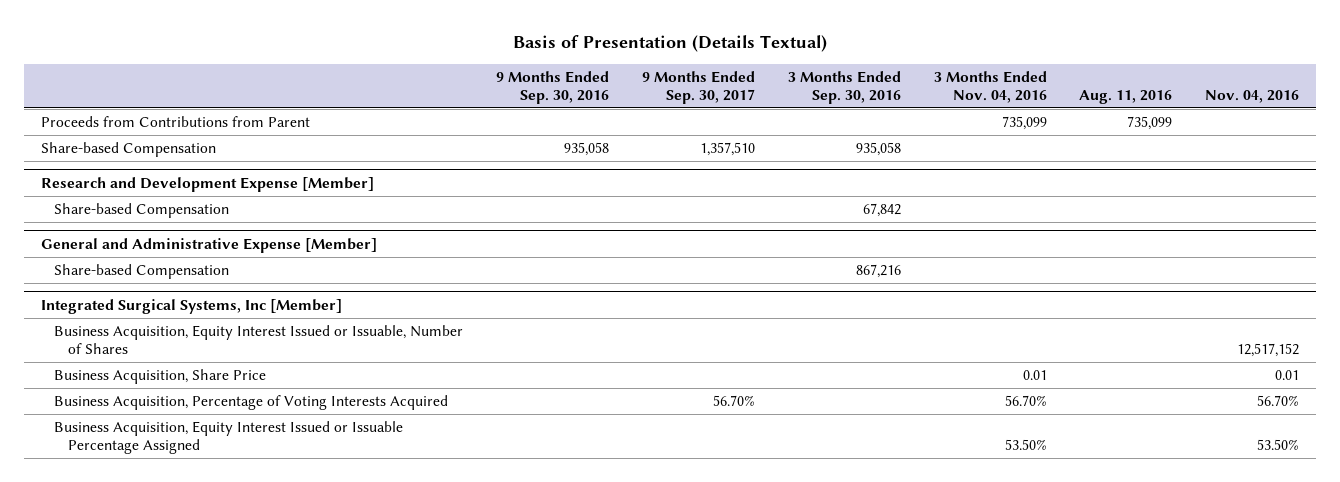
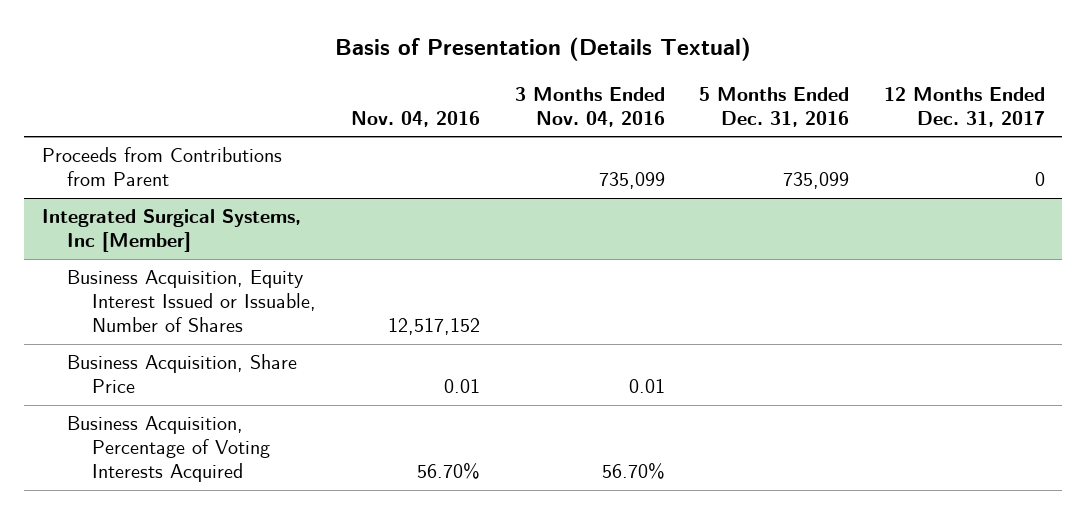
[496,70,610,104] 9 Months Ended Sep. 30, 2016 -> none
[641,70,755,104] 9 Months Ended Sep. 30, 2017 -> none
[787,70,901,104] 3 Months Ended Sep. 30, 2016 -> none
[1079,89,1173,104] Aug. 11, 2016 -> none
none -> [699,86,850,127] 5 Months Ended Dec. 31, 2016
none -> [883,86,1045,127] 12 Months Ended Dec. 31, 2017
[40,141,216,157] Share-based Compensation -> none
[40,176,374,192] Research and Development Expense [Member] -> none
[54,202,230,218] Share-based Compensation -> none
[40,237,377,253] General and Administrative Expense [Member] -> none
[54,263,230,279] Share-based Compensation -> none
[54,420,404,454] Business Acquisition, Equity Interest Issued or Issuable Percentage Assigned -> none

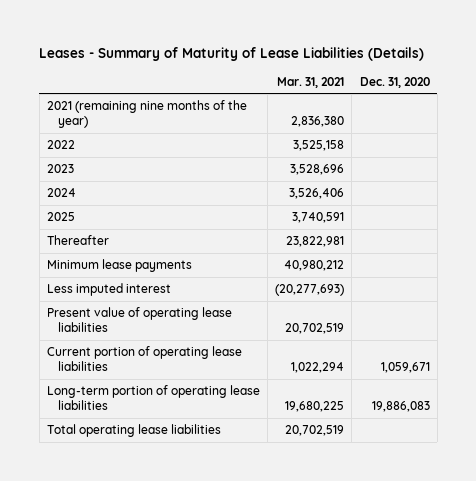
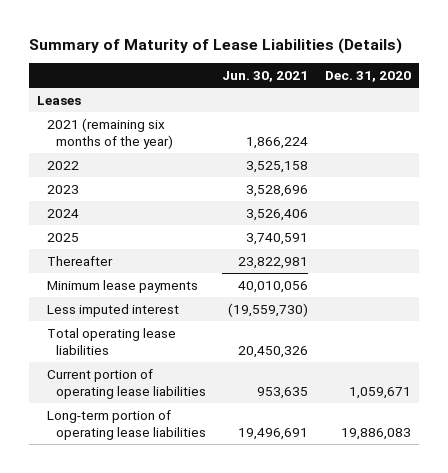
[39,46,425,61] Leases - Summary of Maturity of Lease Liabilities (Details) -> [29,37,403,54] Summary of Maturity of Lease Liabilities (Details)
[277,76,345,88] Mar. 31, 2021 -> none
none -> [222,70,309,82] Jun. 30, 2021
none -> [37,95,82,105] Leases
[46,100,247,129] 2021 (remaining nine months of the year) -> [46,117,174,149] 2021 (remaining six months of the year)
[46,307,232,333] Present value of operating lease liabilities -> none
[46,424,221,438] Total operating lease liabilities -> [46,327,176,355] Total operating lease liabilities

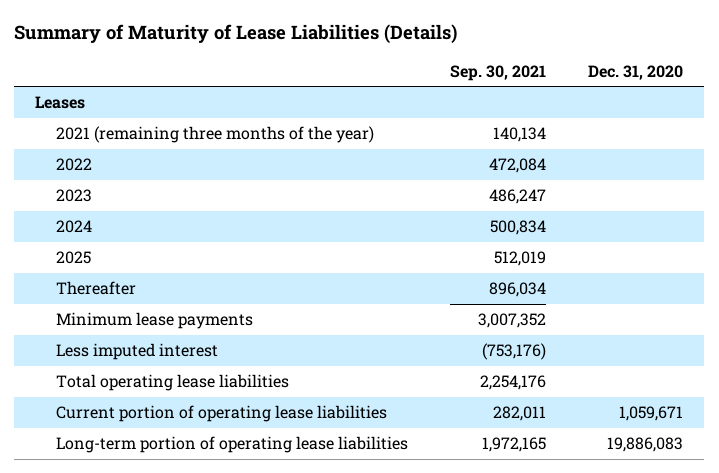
[222,70,309,82] Jun. 30, 2021 -> none
none -> [449,64,546,81] Sep. 30, 2021
[46,117,174,149] 2021 (remaining six months of the year) -> [55,126,374,144] 2021 (remaining three months of the year)

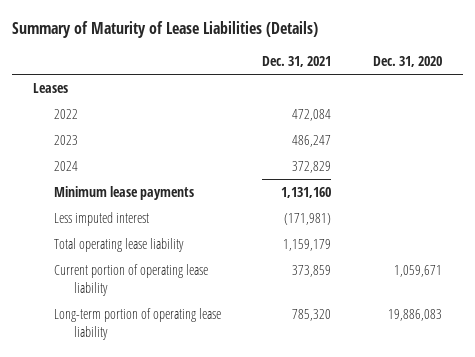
[449,64,546,81] Sep. 30, 2021 -> none
none -> [262,56,332,68] Dec. 31, 2021
[55,126,374,144] 2021 (remaining three months of the year) -> none
[55,251,91,265] 2025 -> none
[55,281,136,296] Thereafter -> none
[55,374,289,392] Total operating lease liabilities -> [53,238,184,253] Total operating lease liability
[55,405,387,423] Current portion of operating lease liabilities -> [53,264,208,296] Current portion of operating lease liability
[55,436,408,454] Long-term portion of operating lease liabilities -> [53,308,221,340] Long-term portion of operating lease liability

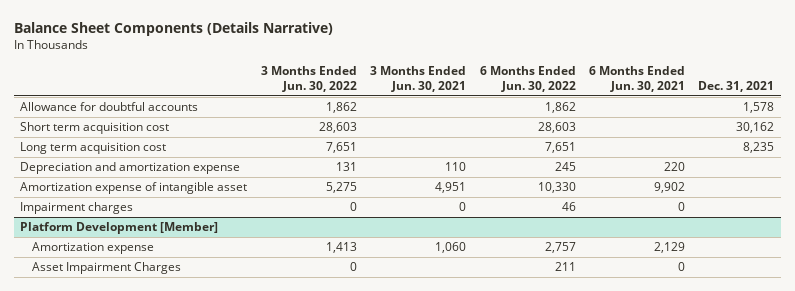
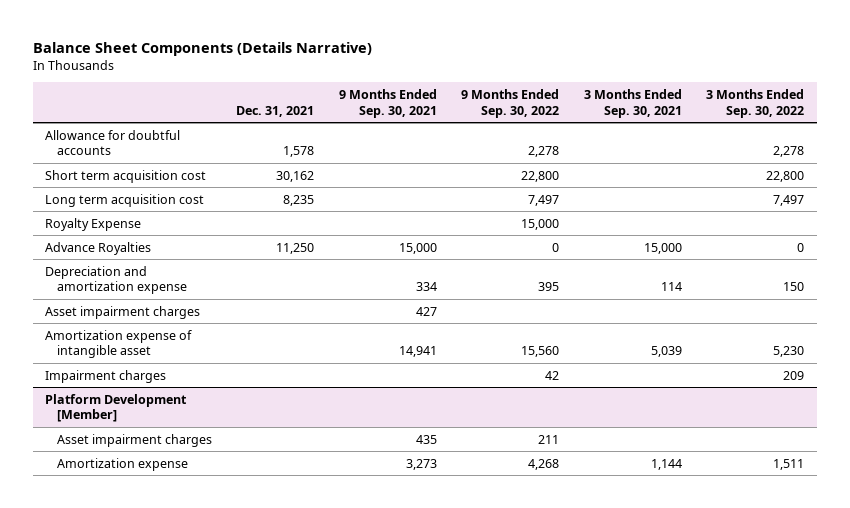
[260,66,357,92] 3 Months Ended Jun. 30, 2022 -> none
[370,66,467,92] 3 Months Ended Jun. 30, 2021 -> none
[479,66,576,92] 6 Months Ended Jun. 30, 2022 -> none
[588,66,685,92] 6 Months Ended Jun. 30, 2021 -> none
none -> [338,88,437,118] 9 Months Ended Sep. 30, 2021
none -> [461,88,560,118] 9 Months Ended Sep. 30, 2022
none -> [583,88,682,118] 3 Months Ended Sep. 30, 2021
none -> [706,88,805,118] 3 Months Ended Sep. 30, 2022
none -> [45,217,142,231] Royalty Expense
none -> [45,241,152,255] Advance Royalties
none -> [45,305,201,319] Asset impairment charges
none -> [56,433,212,447] Asset impairment charges
[31,262,181,275] Asset Impairment Charges -> none

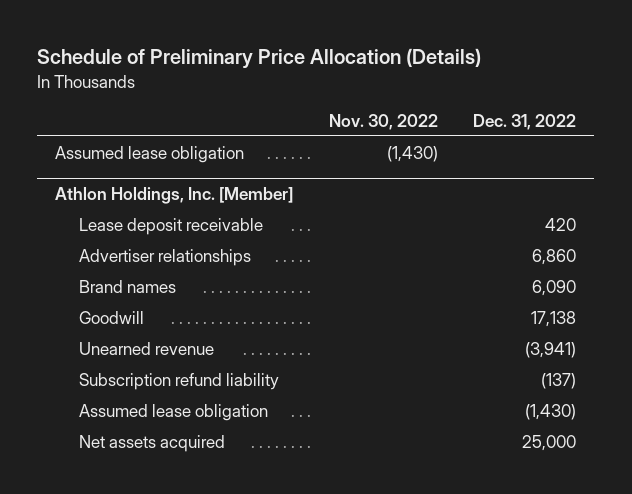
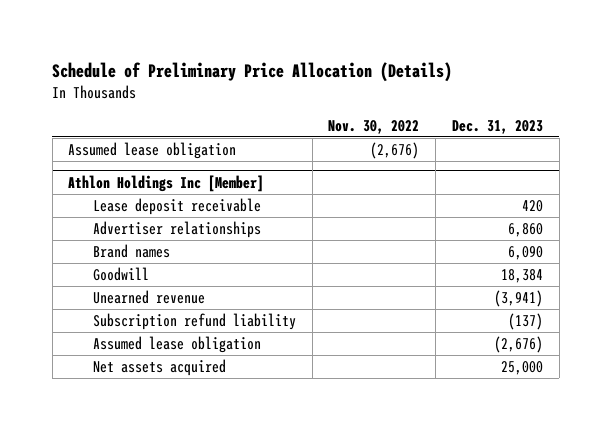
[473,113,577,130] Dec. 31, 2022 -> none
none -> [451,119,543,134] Dec. 31, 2023
[386,145,438,162] (1,430) -> [370,142,420,160] (2,676)
[55,187,294,205] Athlon Holdings, Inc. [Member] -> [68,174,265,192] Athlon Holdings Inc [Member]

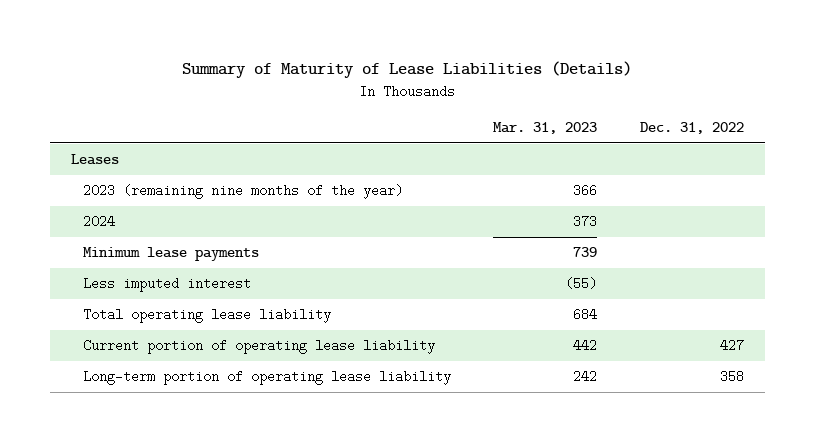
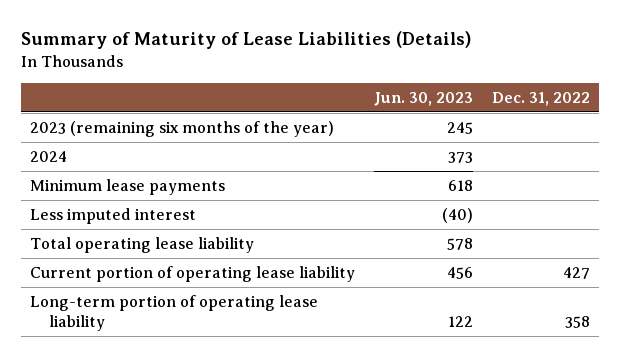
[493,122,598,135] Mar. 31, 2023 -> none
none -> [373,91,473,106] Jun. 30, 2023
[71,154,120,166] Leases -> none
[82,184,403,200] 2023 (remaining nine months of the year) -> [30,121,335,138] 2023 (remaining six months of the year)

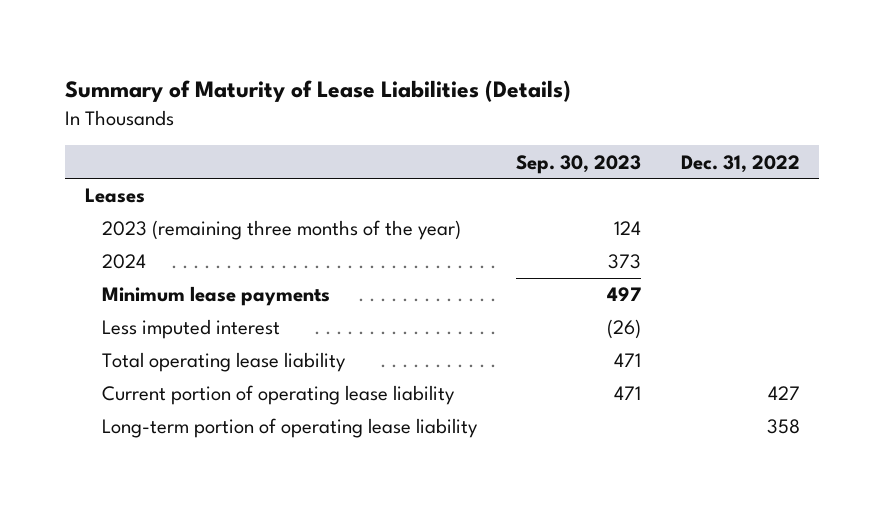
[373,91,473,106] Jun. 30, 2023 -> none
none -> [516,154,642,174] Sep. 30, 2023
none -> [84,188,145,204] Leases
[30,121,335,138] 2023 (remaining six months of the year) -> [101,220,461,241] 2023 (remaining three months of the year)

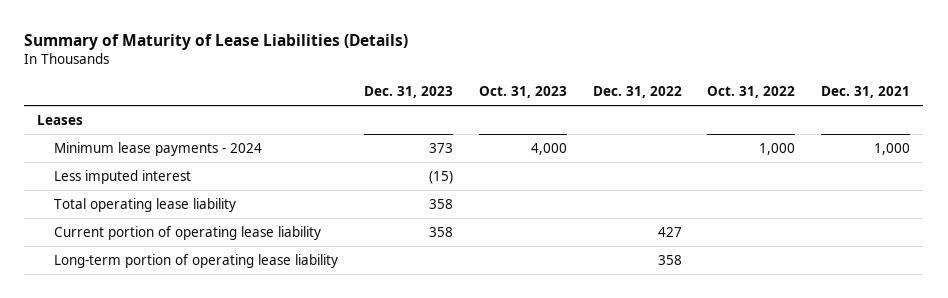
[516,154,642,174] Sep. 30, 2023 -> none
none -> [364,86,454,99] Dec. 31, 2023
none -> [478,86,567,99] Oct. 31, 2023
none -> [707,86,796,99] Oct. 31, 2022
none -> [821,86,911,99] Dec. 31, 2021
[101,220,461,241] 2023 (remaining three months of the year) -> none
[101,254,146,270] 2024 -> none
[101,286,330,307] Minimum lease payments -> [54,141,263,156] Minimum lease payments - 2024

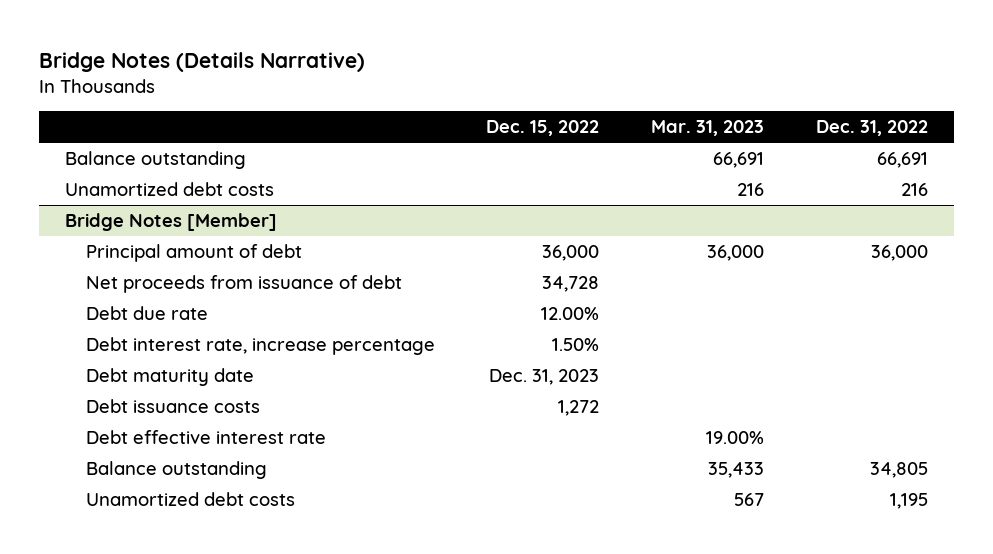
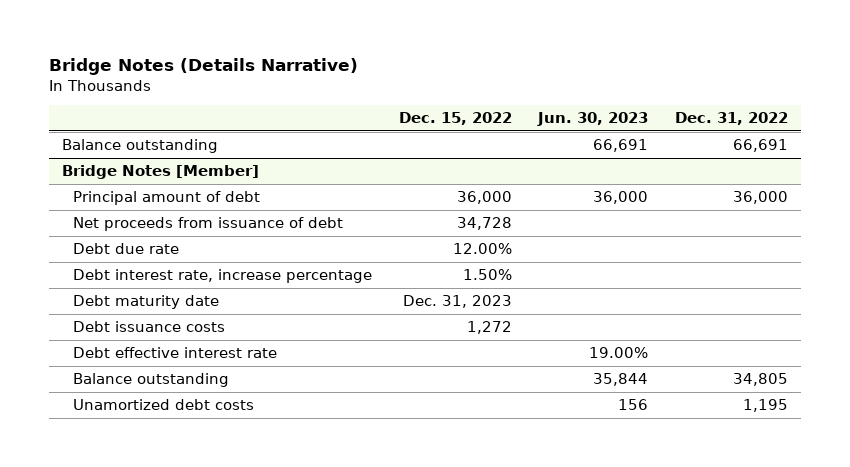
[651,120,765,137] Mar. 31, 2023 -> none
none -> [537,112,649,127] Jun. 30, 2023
[65,182,275,197] Unamortized debt costs -> none

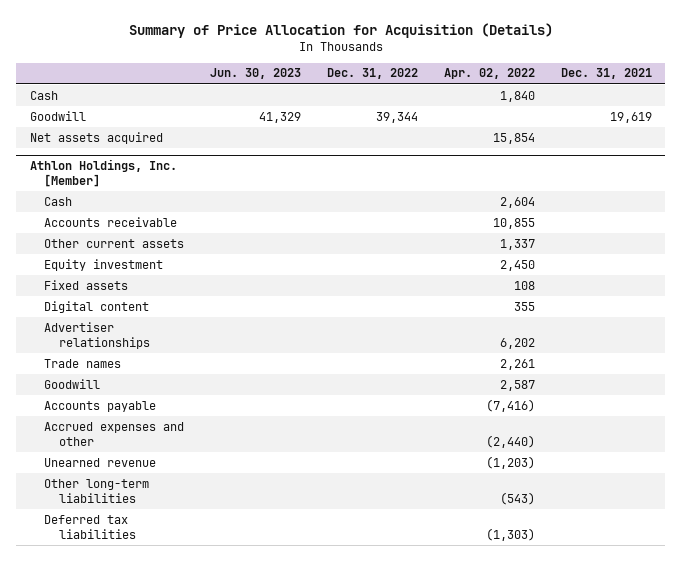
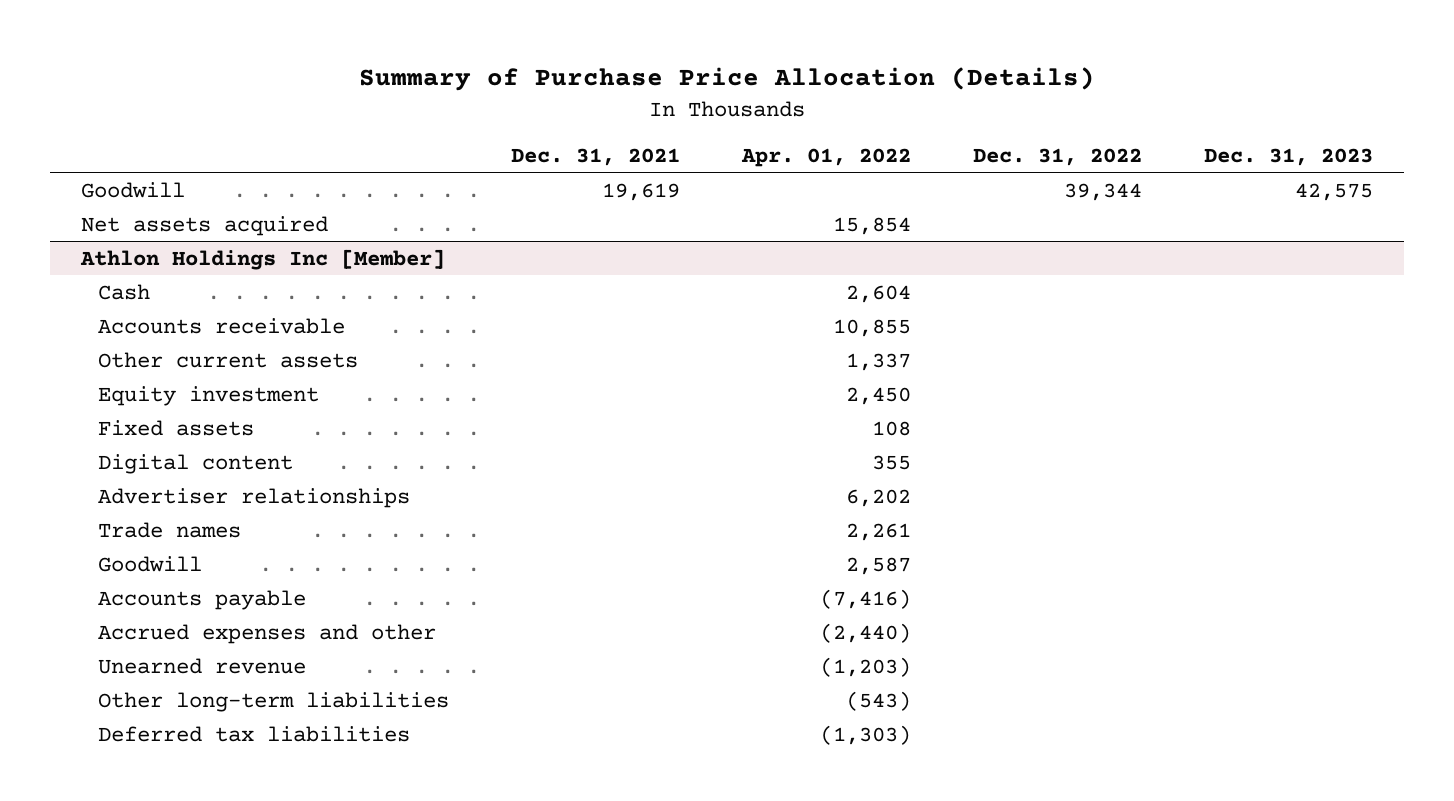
[128,22,553,38] Summary of Price Allocation for Acquisition (Details) -> [359,67,1096,92] Summary of Purchase Price Allocation (Details)
[210,68,302,80] Jun. 30, 2023 -> none
[444,68,536,80] Apr. 02, 2022 -> none
none -> [740,147,911,167] Apr. 01, 2022
none -> [1204,147,1374,166] Dec. 31, 2023
[29,90,58,100] Cash -> none
[29,159,177,188] Athlon Holdings, Inc. [Member] -> [80,248,446,270] Athlon Holdings Inc [Member]

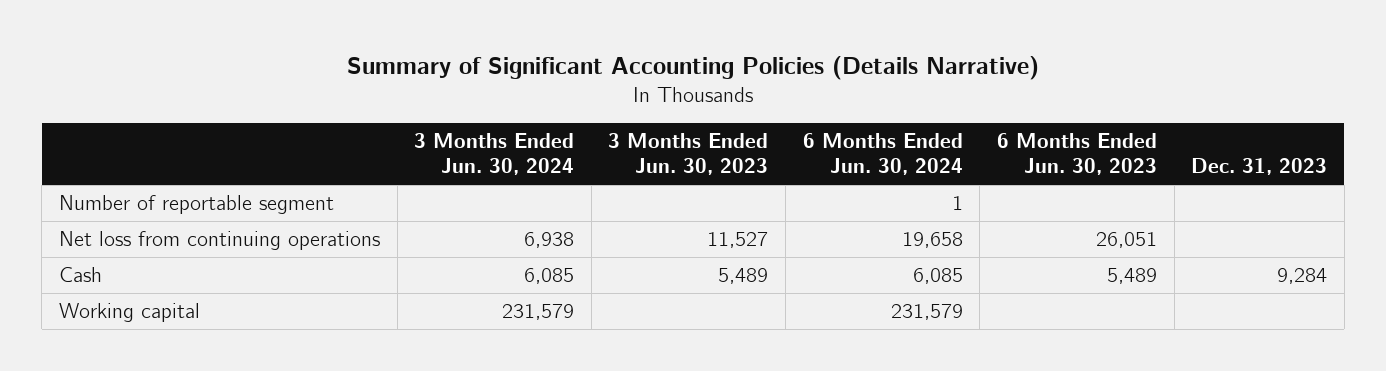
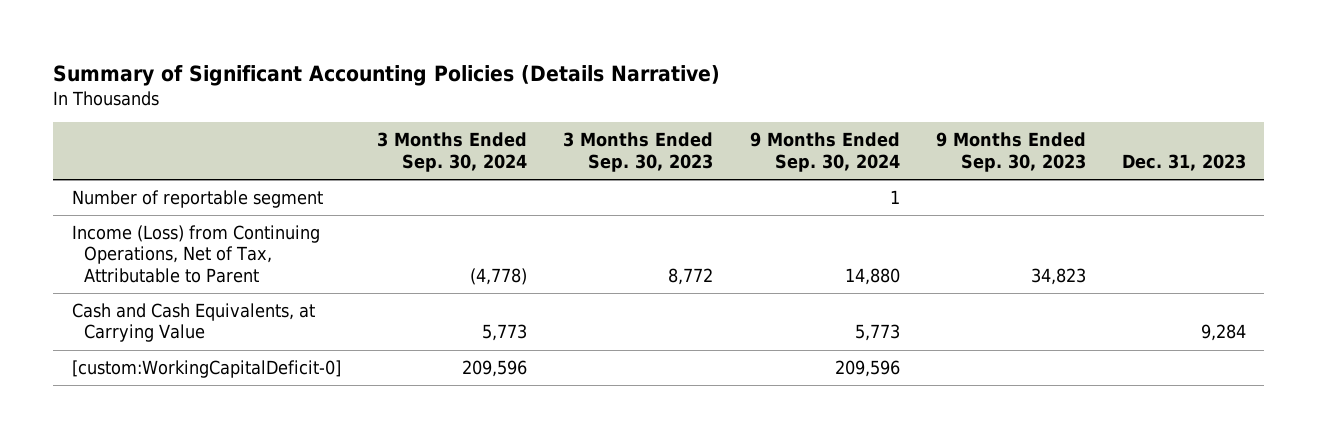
[414,133,575,176] 3 Months Ended Jun. 30, 2024 -> none
[608,133,769,176] 3 Months Ended Jun. 30, 2023 -> none
[802,133,963,176] 6 Months Ended Jun. 30, 2024 -> none
[996,133,1157,176] 6 Months Ended Jun. 30, 2023 -> none
none -> [376,132,527,172] 3 Months Ended Sep. 30, 2024
none -> [563,132,714,172] 3 Months Ended Sep. 30, 2023
none -> [749,132,900,172] 9 Months Ended Sep. 30, 2024
none -> [935,132,1086,172] 9 Months Ended Sep. 30, 2023
[58,231,380,251] Net loss from continuing operations -> [71,225,320,283] Income (Loss) from Continuing Operations, Net of Tax, Attributable to Parent
[58,267,102,283] Cash -> [71,303,315,343] Cash and Cash Equivalents, at Carrying Value
[58,303,200,323] Working capital -> [71,360,341,379] [custom:WorkingCapitalDeficit-0]

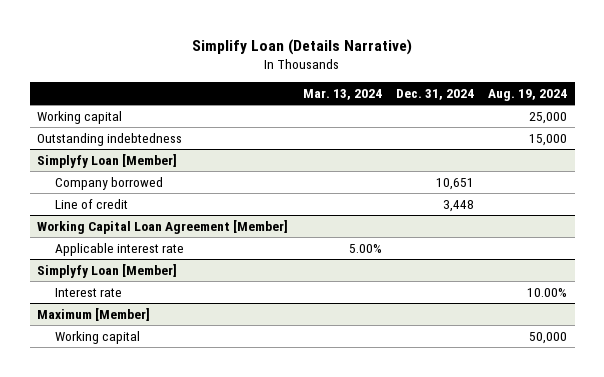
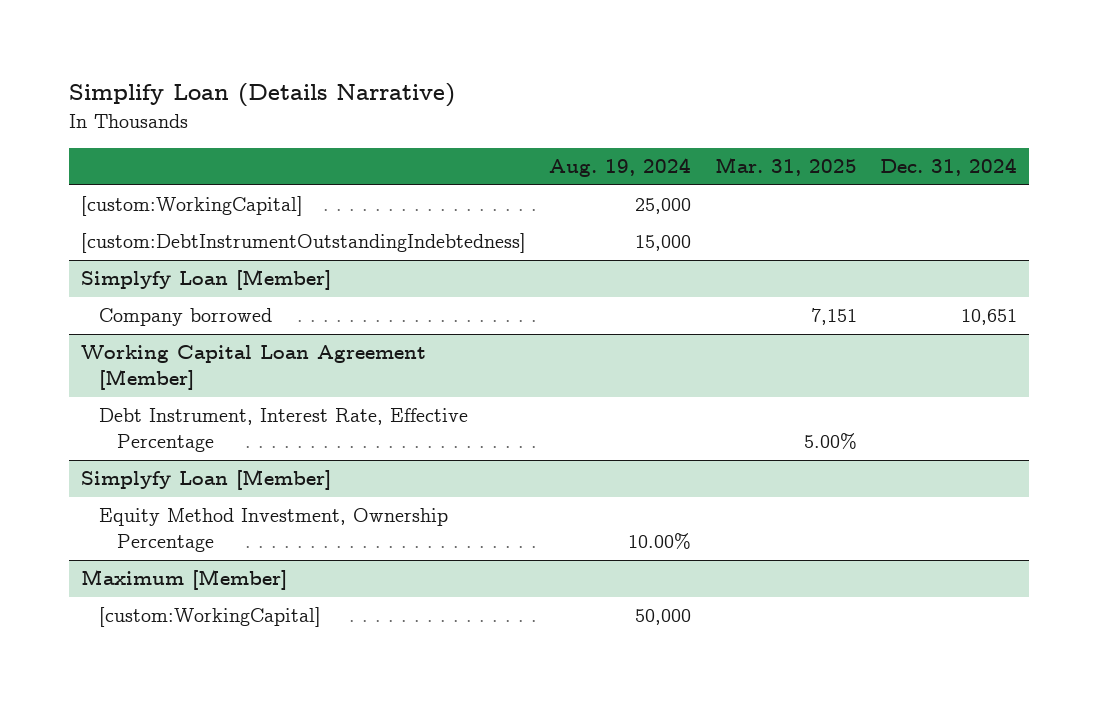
[302,88,382,100] Mar. 13, 2024 -> none
none -> [714,157,857,177] Mar. 31, 2025
[37,110,123,124] Working capital -> [80,196,303,217] [custom:WorkingCapital]
[37,132,183,146] Outstanding indebtedness -> [80,233,526,254] [custom:DebtInstrumentOutstandingIndebtedness]
[54,198,128,209] Line of credit -> none
[54,242,184,256] Applicable interest rate -> [98,408,468,453] Debt Instrument, Interest Rate, Effective Percentage
[54,287,122,297] Interest rate -> [98,508,448,553] Equity Method Investment, Ownership Percentage
[54,330,140,344] Working capital -> [98,607,321,628] [custom:WorkingCapital]

